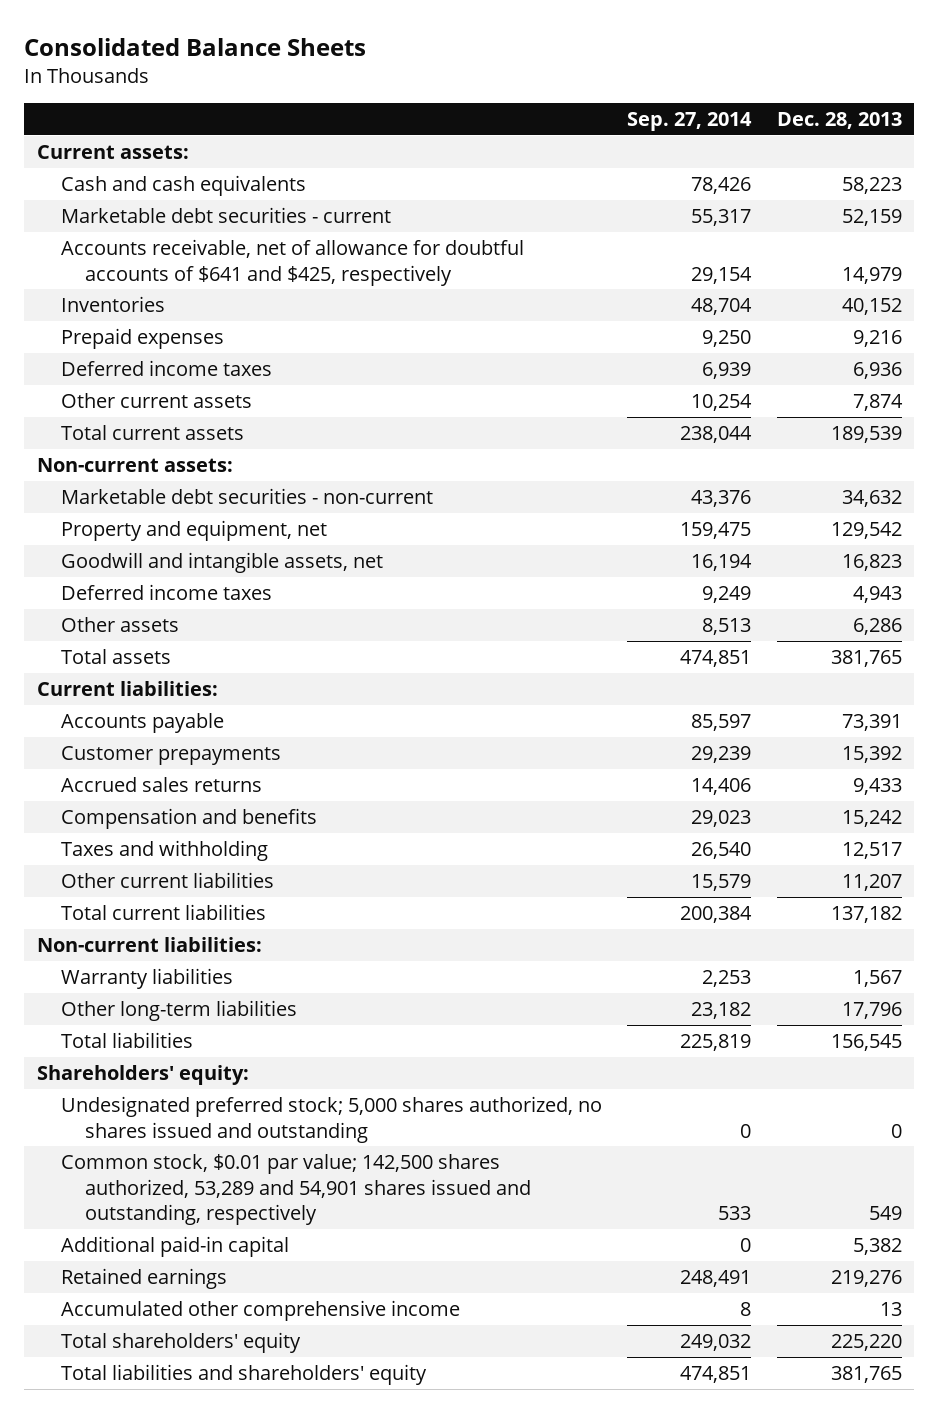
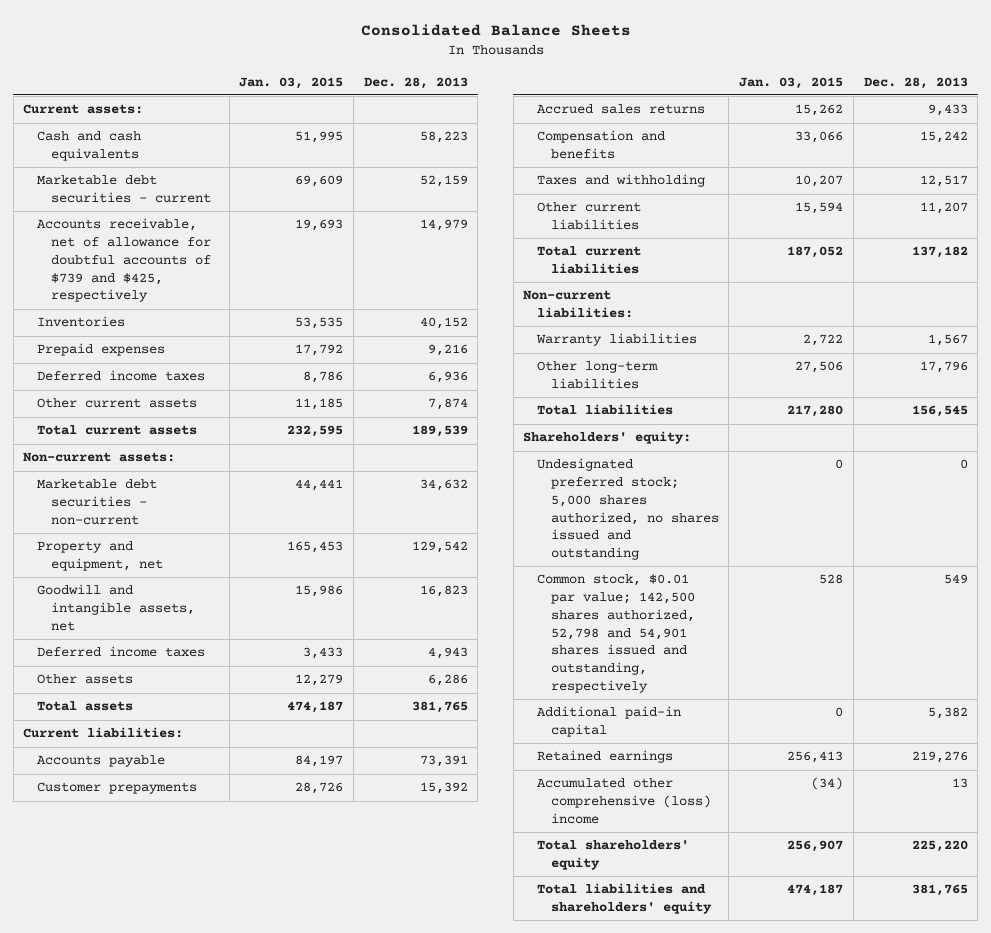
[627,112,753,132] Sep. 27, 2014 -> none
none -> [239,76,344,89] Jan. 03, 2015
[60,238,524,286] Accounts receivable, net of allowance for doubtful accounts of $641 and $425, respectively -> [37,218,211,303] Accounts receivable, net of allowance for doubtful accounts of $739 and $425, respectively
[60,1153,531,1226] Common stock, $0.01 par value; 142,500 shares authorized, 53,289 and 54,901 shares issued and outstanding, respectively -> [537,574,695,693] Common stock, $0.01 par value; 142,500 shares authorized, 52,798 and 54,901 shares issued and outstanding, respectively
[60,1299,460,1321] Accumulated other comprehensive income -> [537,778,711,824] Accumulated other comprehensive (loss) income

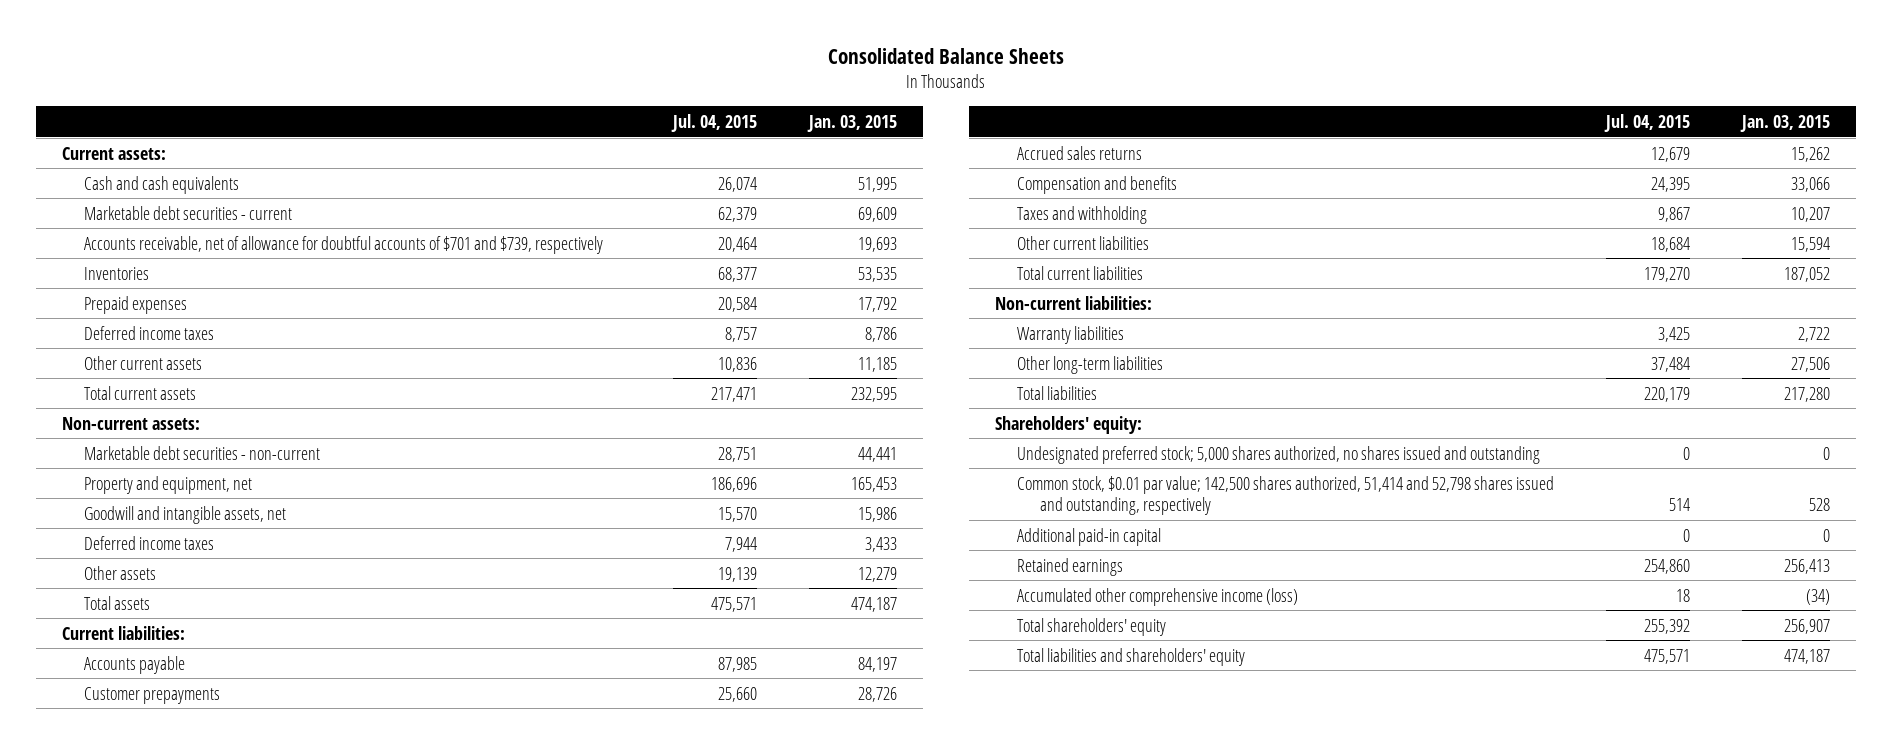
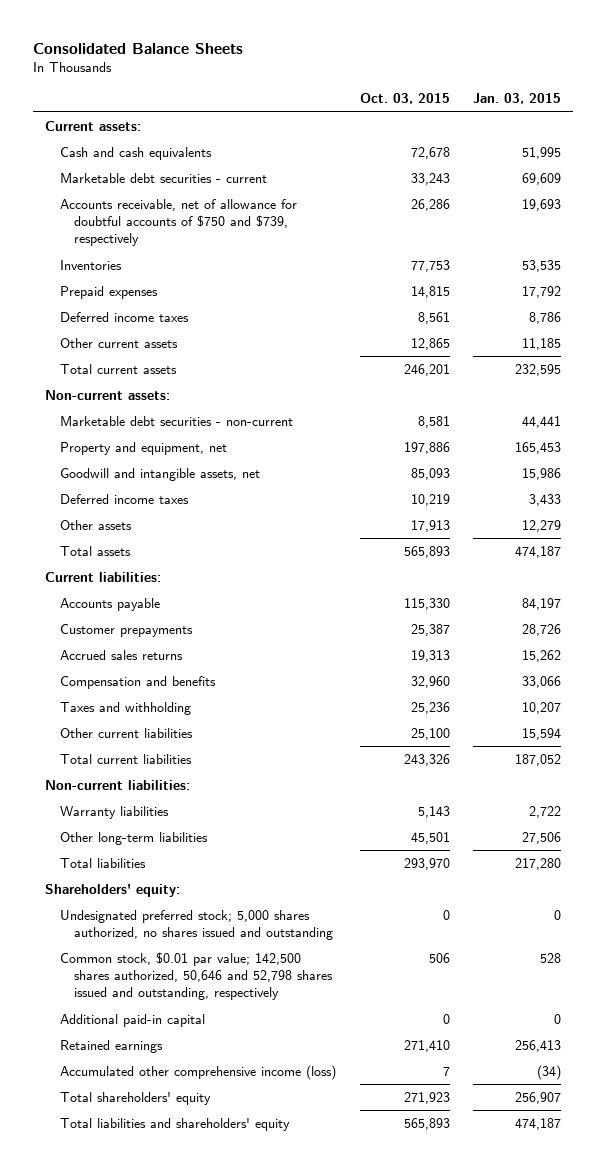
[671,113,758,132] Jul. 04, 2015 -> none
none -> [359,93,450,105] Oct. 03, 2015
[84,235,604,254] Accounts receivable, net of allowance for doubtful accounts of $701 and $739, respectively -> [59,198,297,246] Accounts receivable, net of allowance for doubtful accounts of $750 and $739, respectively
[1017,475,1555,515] Common stock, $0.01 par value; 142,500 shares authorized, 51,414 and 52,798 shares issued and outstanding, respectively -> [59,951,333,1000] Common stock, $0.01 par value; 142,500 shares authorized, 50,646 and 52,798 shares issued and outstanding, respectively

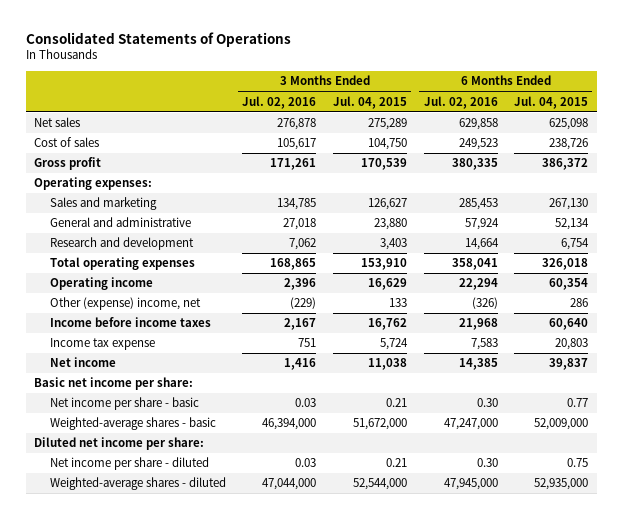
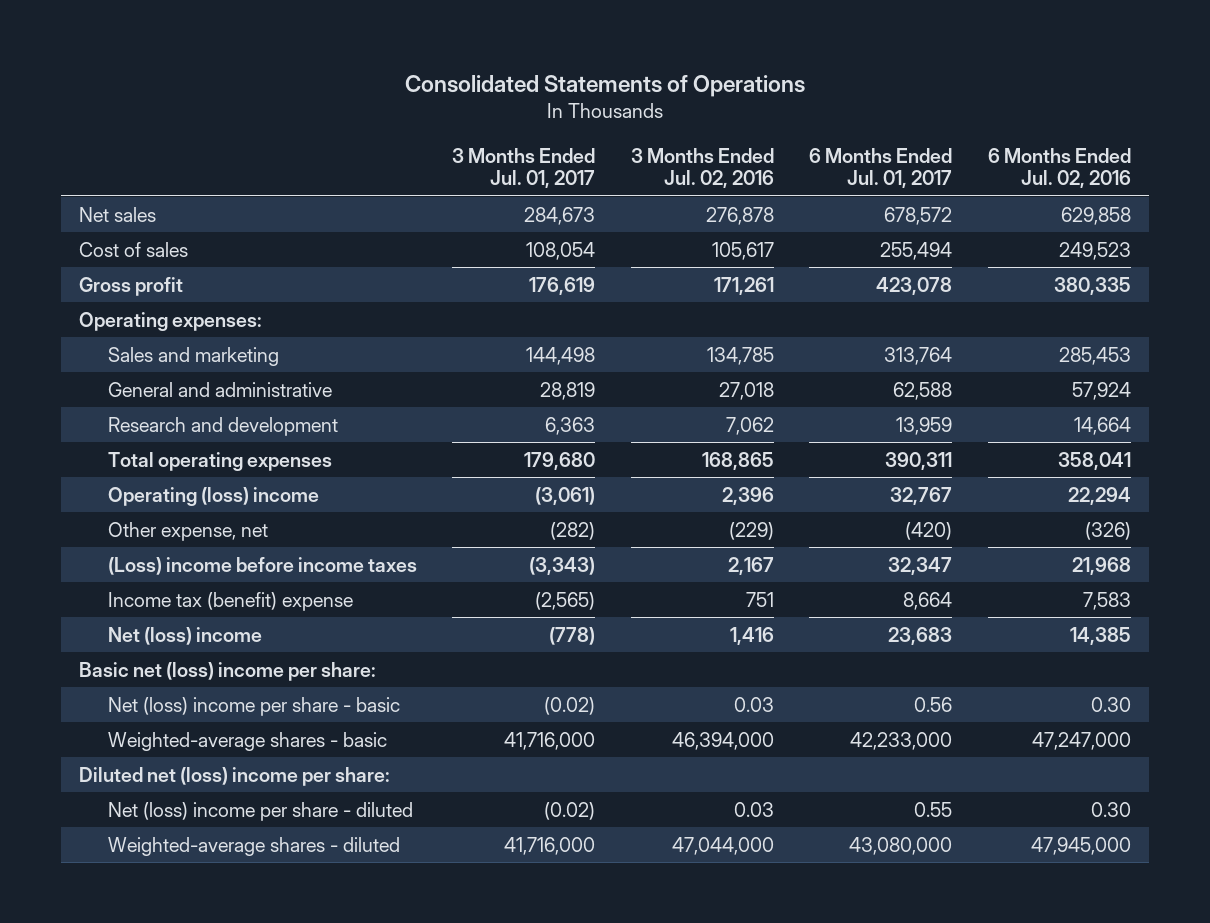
[332,95,407,109] Jul. 04, 2015 -> none
[514,95,589,109] Jul. 04, 2015 -> none
none -> [452,147,596,189] 3 Months Ended Jul. 01, 2017
none -> [809,147,953,189] 6 Months Ended Jul. 01, 2017
[49,277,153,291] Operating income -> [107,486,319,506] Operating (loss) income
[49,297,201,311] Other (expense) income, net -> [107,521,268,541] Other expense, net
[49,317,211,328] Income before income taxes -> [107,556,417,575] (Loss) income before income taxes
[49,338,155,351] Income tax expense -> [107,591,353,611] Income tax (benefit) expense
[49,357,116,368] Net income -> [107,626,262,645] Net (loss) income
[34,377,194,391] Basic net income per share: -> [79,661,377,681] Basic net (loss) income per share:
[49,397,199,411] Net income per share - basic -> [107,696,400,716] Net (loss) income per share - basic
[34,437,205,451] Diluted net income per share: -> [79,766,391,786] Diluted net (loss) income per share:
[49,457,209,471] Net income per share - diluted -> [107,801,413,821] Net (loss) income per share - diluted

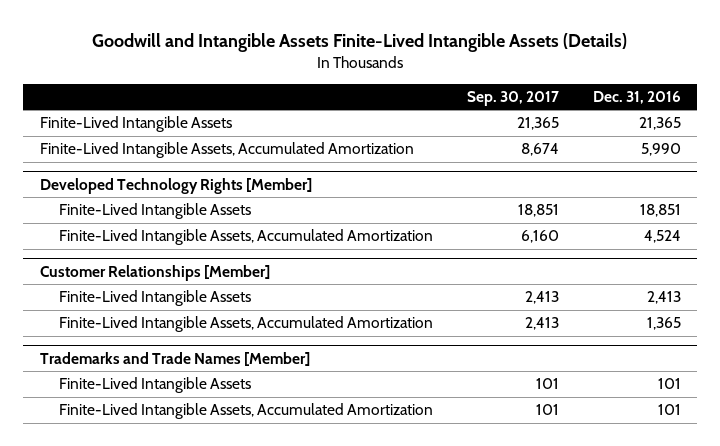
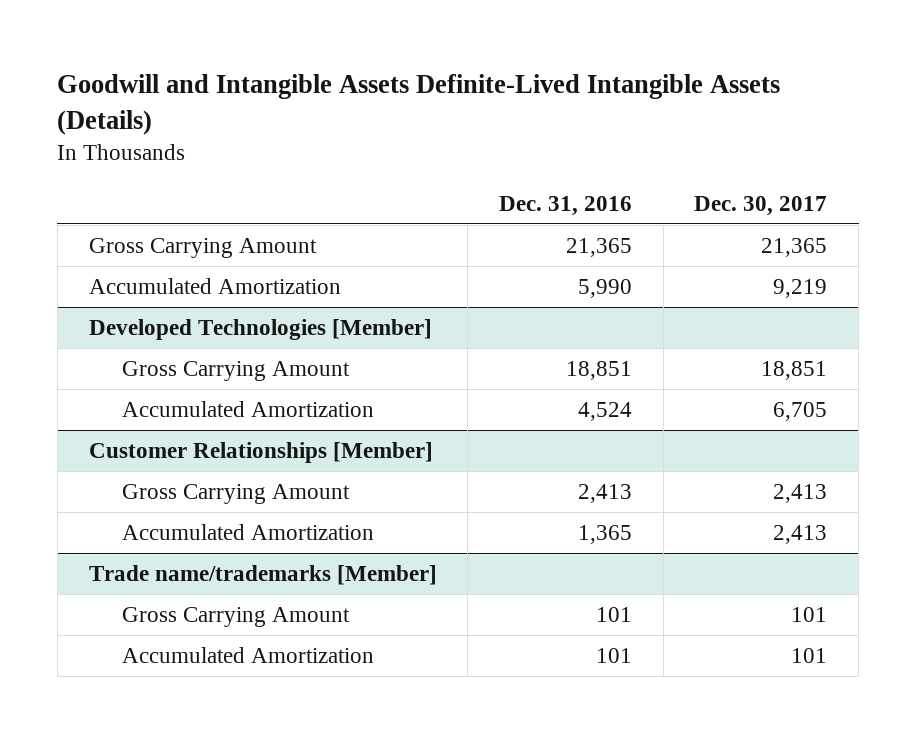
[92,32,628,52] Goodwill and Intangible Assets Finite-Lived Intangible Assets (Details) -> [57,73,781,135] Goodwill and Intangible Assets Definite-Lived Intangible Assets (Details)
[467,90,560,106] Sep. 30, 2017 -> none
none -> [694,195,828,216] Dec. 30, 2017
[39,116,232,133] Finite-Lived Intangible Assets -> [88,238,317,259] Gross Carrying Amount
[39,142,414,159] Finite-Lived Intangible Assets, Accumulated Amortization -> [88,278,341,295] Accumulated Amortization
[39,177,312,194] Developed Technology Rights [Member] -> [88,319,432,341] Developed Technologies [Member]
[59,203,252,220] Finite-Lived Intangible Assets -> [121,361,350,382] Gross Carrying Amount
[59,229,434,246] Finite-Lived Intangible Assets, Accumulated Amortization -> [121,401,374,418] Accumulated Amortization
[59,290,252,307] Finite-Lived Intangible Assets -> [121,484,350,505] Gross Carrying Amount
[59,316,434,333] Finite-Lived Intangible Assets, Accumulated Amortization -> [121,524,374,541] Accumulated Amortization
[39,351,310,366] Trademarks and Trade Names [Member] -> [88,565,437,586] Trade name/trademarks [Member]
[59,377,252,394] Finite-Lived Intangible Assets -> [121,607,350,628] Gross Carrying Amount
[59,403,434,420] Finite-Lived Intangible Assets, Accumulated Amortization -> [121,647,374,664] Accumulated Amortization

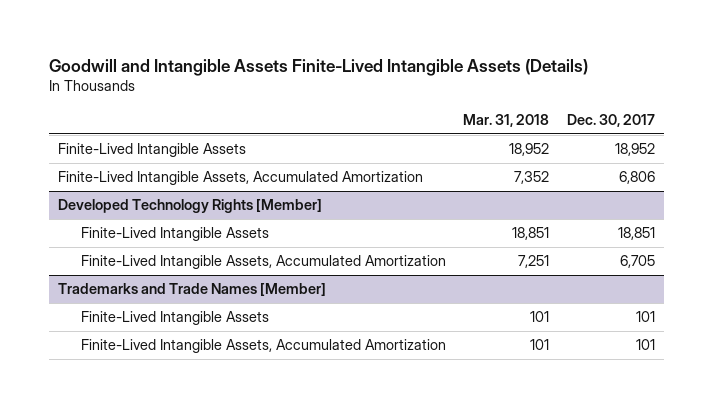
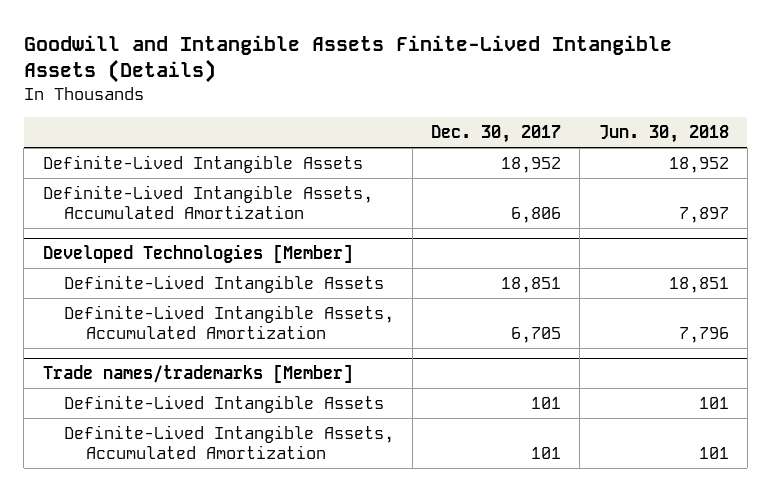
[463,114,550,128] Mar. 31, 2018 -> none
none -> [598,125,729,144] Jun. 30, 2018
[57,143,246,158] Finite-Lived Intangible Assets -> [42,154,363,173] Definite-Lived Intangible Assets
[57,171,423,186] Finite-Lived Intangible Assets, Accumulated Amortization -> [42,184,373,220] Definite-Lived Intangible Assets, Accumulated Amortization
[57,199,322,214] Developed Technology Rights [Member] -> [42,244,353,264] Developed Technologies [Member]
[80,227,269,242] Finite-Lived Intangible Assets -> [64,274,385,293] Definite-Lived Intangible Assets
[80,255,446,270] Finite-Lived Intangible Assets, Accumulated Amortization -> [64,304,395,340] Definite-Lived Intangible Assets, Accumulated Amortization
[57,283,326,297] Trademarks and Trade Names [Member] -> [42,364,353,384] Trade names/trademarks [Member]
[80,311,269,326] Finite-Lived Intangible Assets -> [64,394,385,413] Definite-Lived Intangible Assets
[80,339,446,354] Finite-Lived Intangible Assets, Accumulated Amortization -> [64,424,395,460] Definite-Lived Intangible Assets, Accumulated Amortization

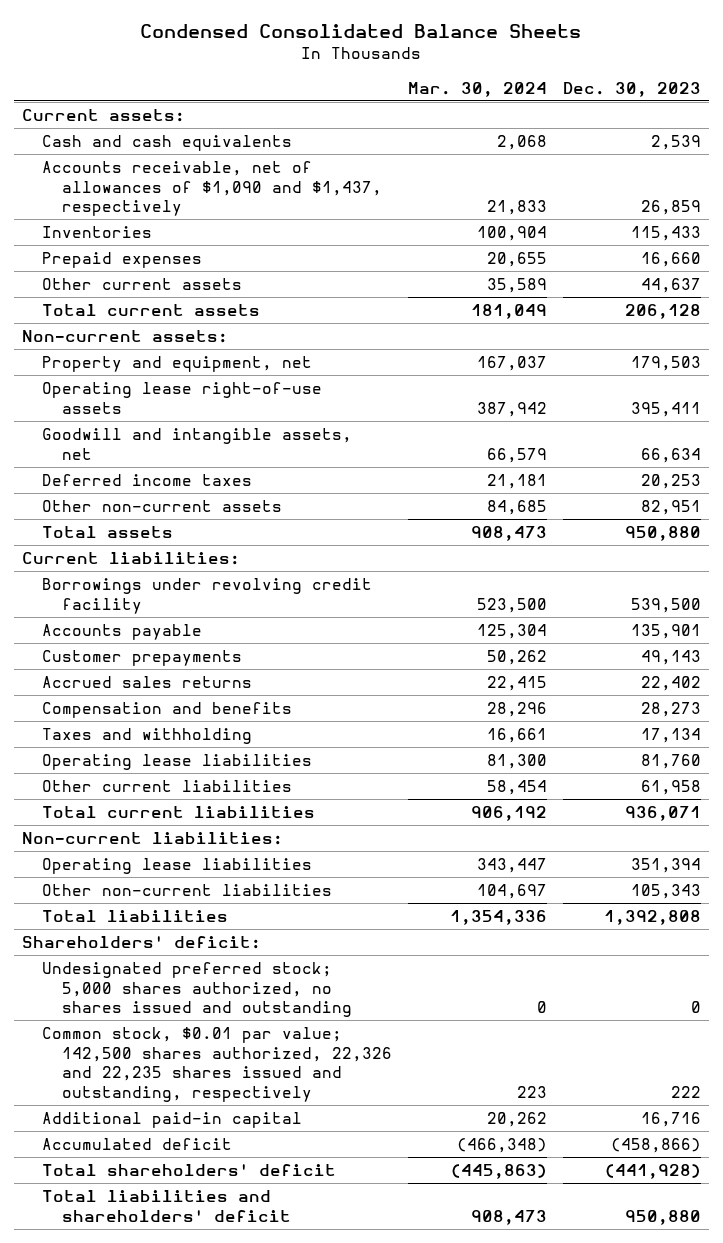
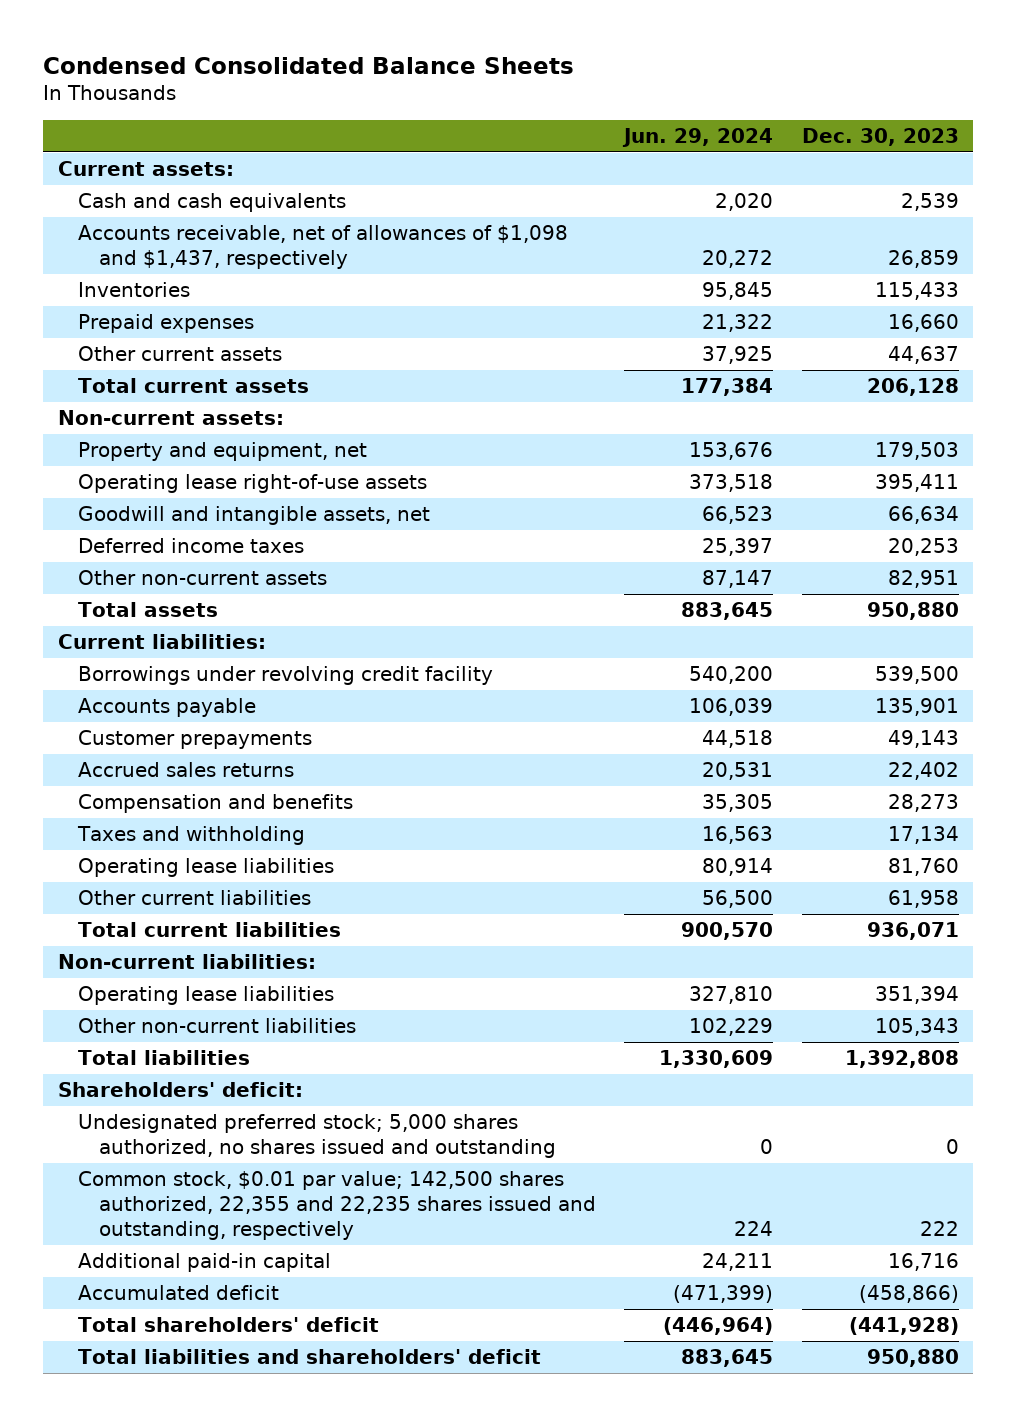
[407,81,547,97] Mar. 30, 2024 -> none
none -> [622,127,774,147] Jun. 29, 2024
[41,160,382,217] Accounts receivable, net of allowances of $1,090 and $1,437, respectively -> [78,225,569,269] Accounts receivable, net of allowances of $1,098 and $1,437, respectively
[41,1026,392,1103] Common stock, $0.01 par value; 142,500 shares authorized, 22,326 and 22,235 shares issued and outstanding, respectively -> [78,1171,596,1240] Common stock, $0.01 par value; 142,500 shares authorized, 22,355 and 22,235 shares issued and outstanding, respectively

